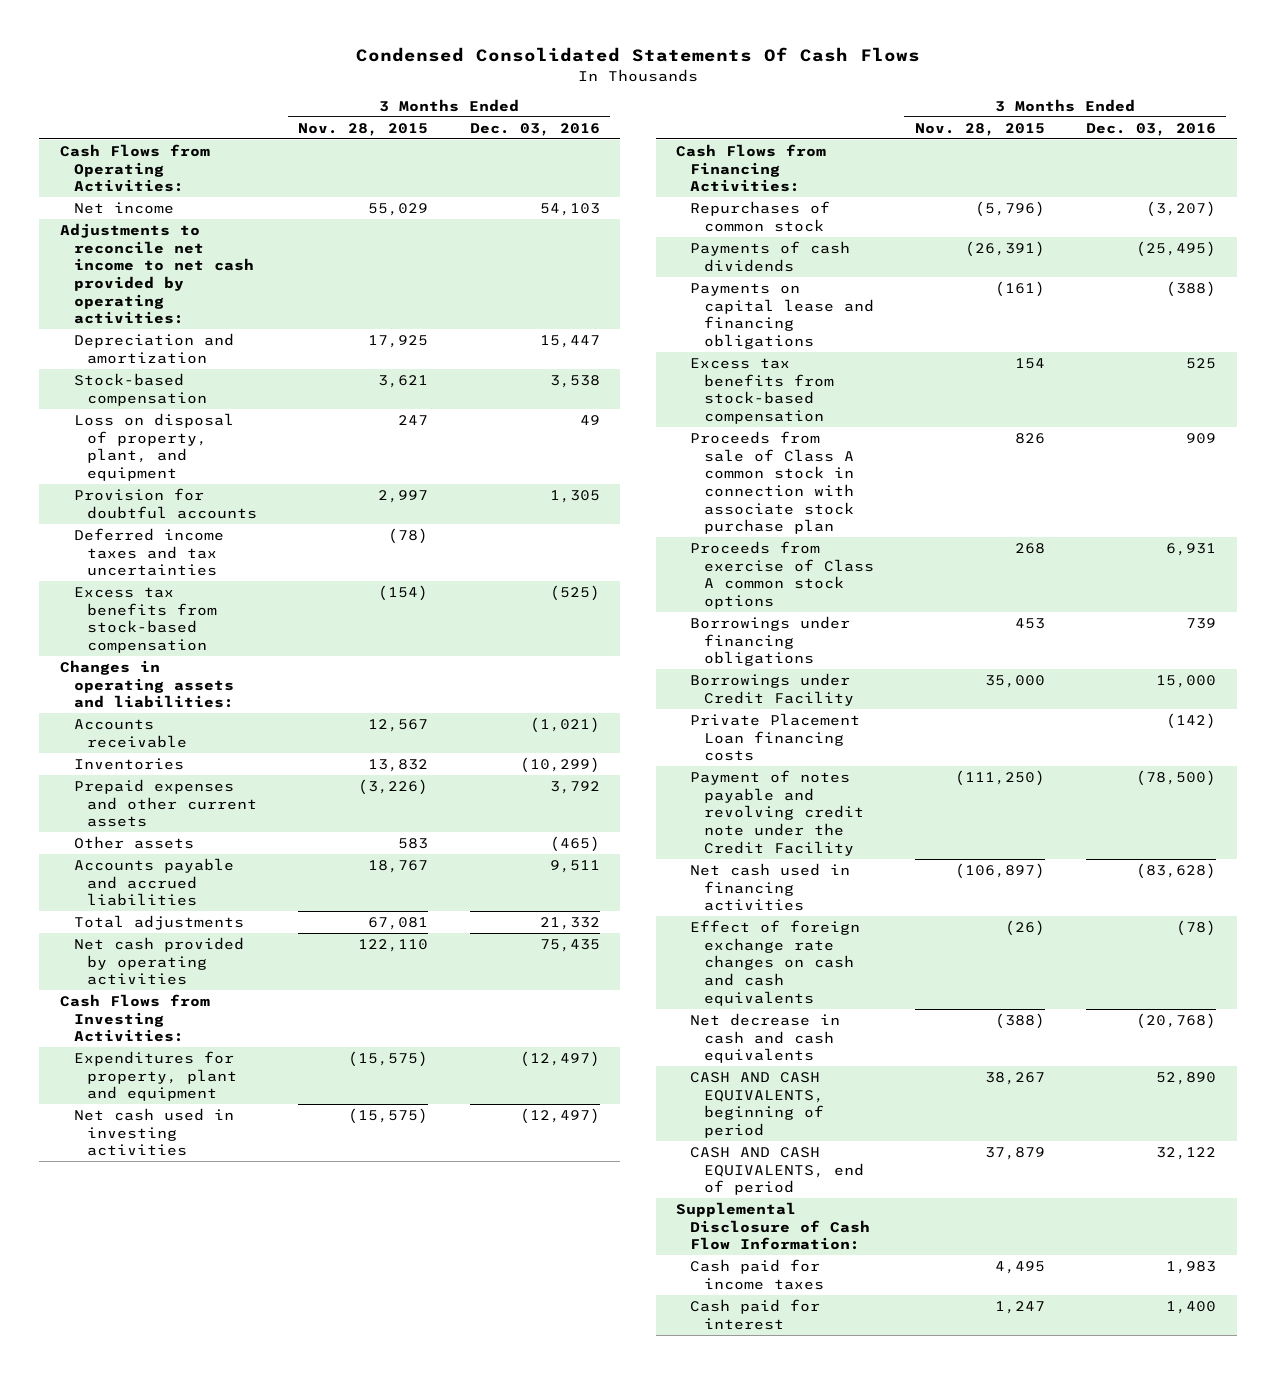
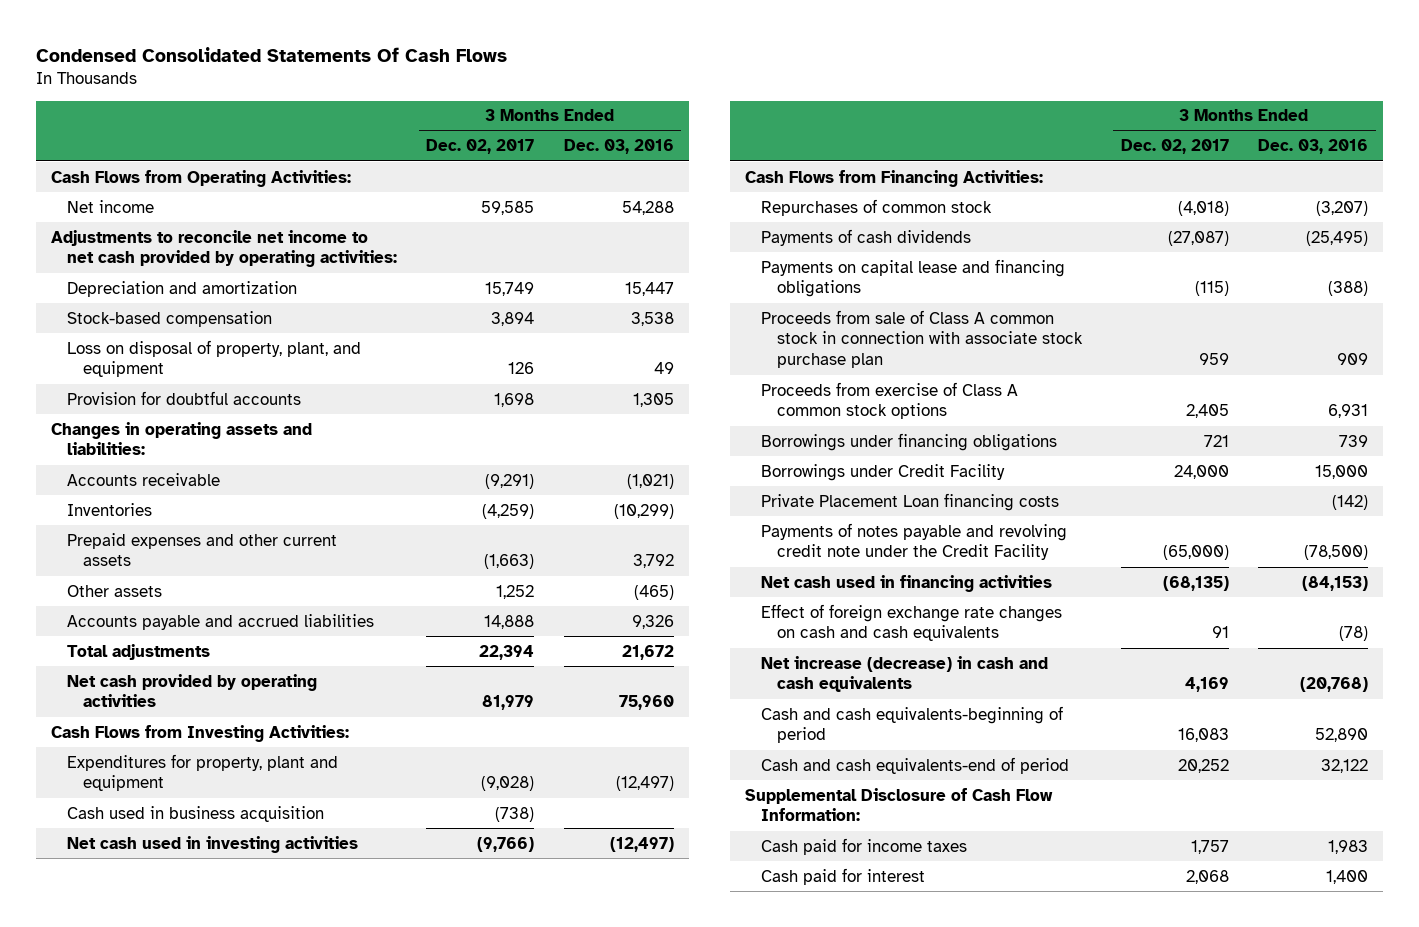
[298,122,429,136] Nov. 28, 2015 -> none
none -> [426,139,535,155] Dec. 02, 2017
[539,202,600,216] 54,103 -> [622,200,675,215] 54,288
[73,527,224,577] Deferred income taxes and tax uncertainties -> none
[73,586,218,653] Excess tax benefits from stock-based compensation -> none
[549,859,600,873] 9,511 -> [632,614,675,629] 9,326
[539,916,600,930] 21,332 -> [622,644,675,660] 21,672
[539,938,600,952] 75,435 -> [619,695,675,711] 75,960
none -> [66,805,324,822] Cash used in business acquisition
[689,357,834,424] Excess tax benefits from stock-based compensation -> none
[689,769,864,856] Payment of notes payable and revolving credit note under the Credit Facility -> [761,522,1068,561] Payments of notes payable and revolving credit note under the Credit Facility
[1136,862,1217,879] (83,628) -> [1302,575,1369,591] (84,153)
[689,1012,840,1064] Net decrease in cash and cash equivalents -> [761,655,1049,693] Net increase (decrease) in cash and cash equivalents
[689,1071,824,1138] CASH AND CASH EQUIVALENTS, beginning of period -> [761,705,1064,744] Cash and cash equivalents-beginning of period
[689,1146,864,1196] CASH AND CASH EQUIVALENTS, end of period -> [761,756,1070,774] Cash and cash equivalents-end of period

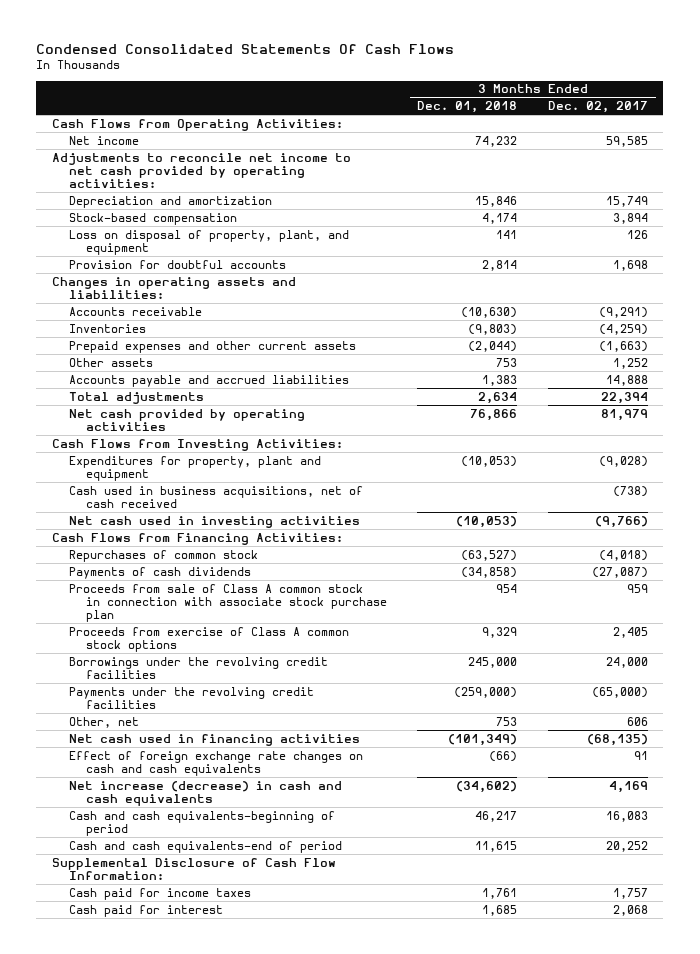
[564,139,675,155] Dec. 03, 2016 -> none
none -> [417,101,518,114] Dec. 01, 2018
[66,805,324,822] Cash used in business acquisition -> [68,485,363,508] Cash used in business acquisitions, net of cash received
[761,258,1066,298] Payments on capital lease and financing obligations -> none
[761,432,1058,451] Borrowings under financing obligations -> none
[761,492,1060,511] Private Placement Loan financing costs -> none
[761,463,1006,481] Borrowings under Credit Facility -> [68,656,328,679] Borrowings under the revolving credit facilities
[761,522,1068,561] Payments of notes payable and revolving credit note under the Credit Facility -> [68,686,314,709] Payments under the revolving credit facilities
none -> [68,716,139,728] Other, net

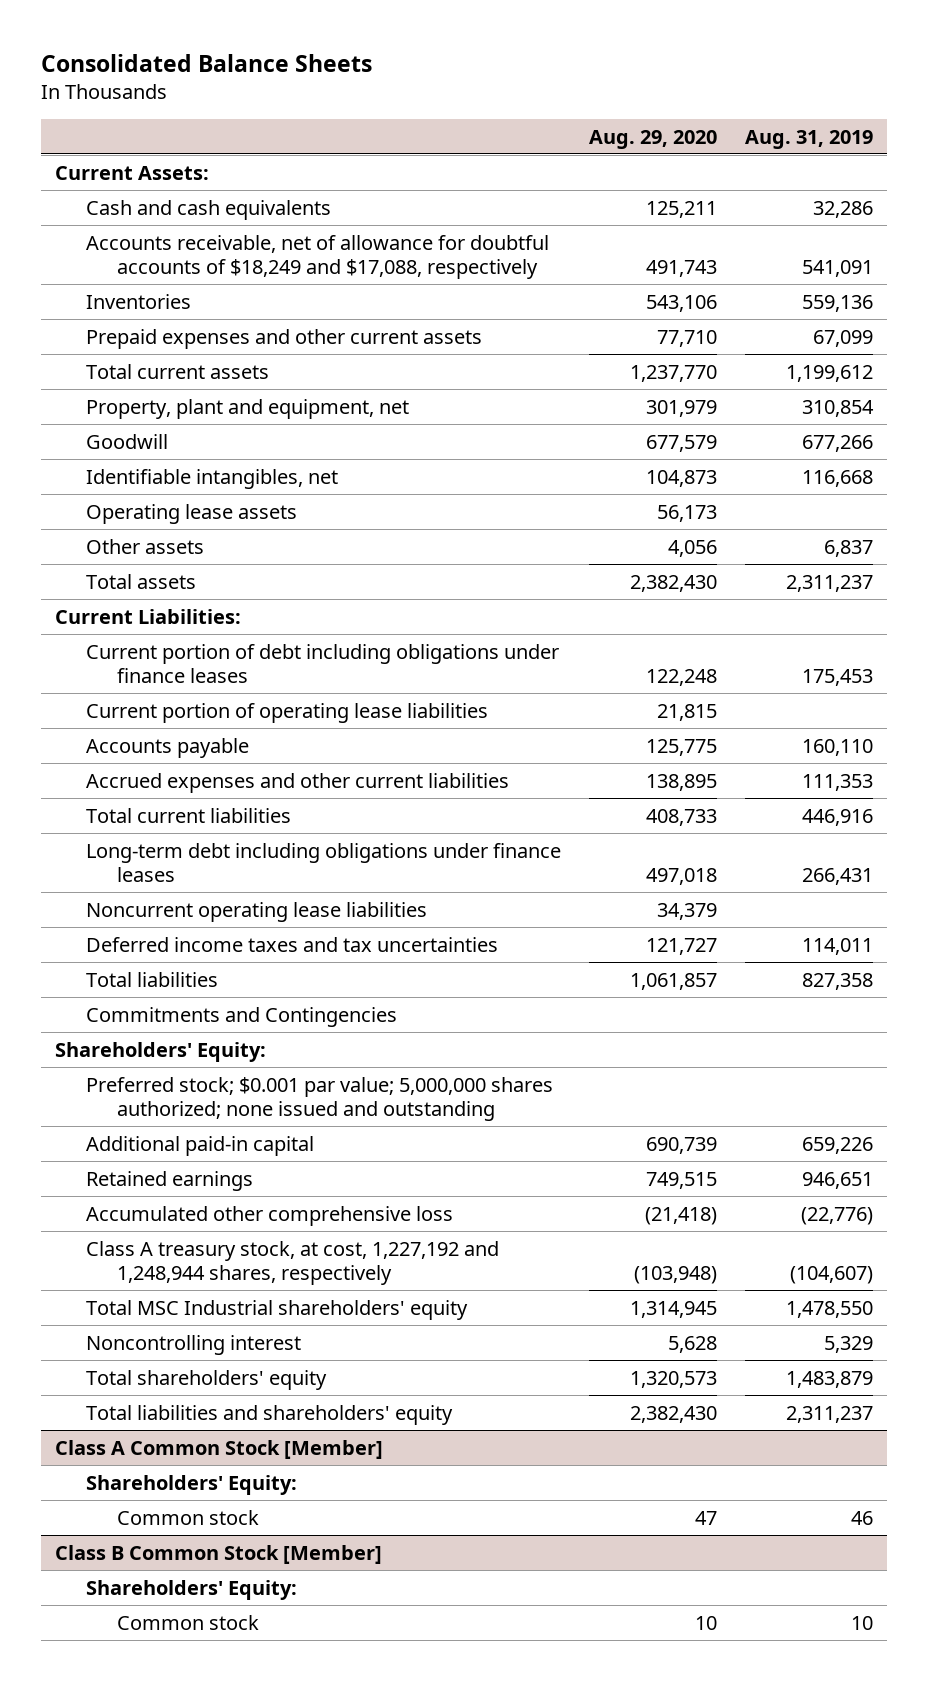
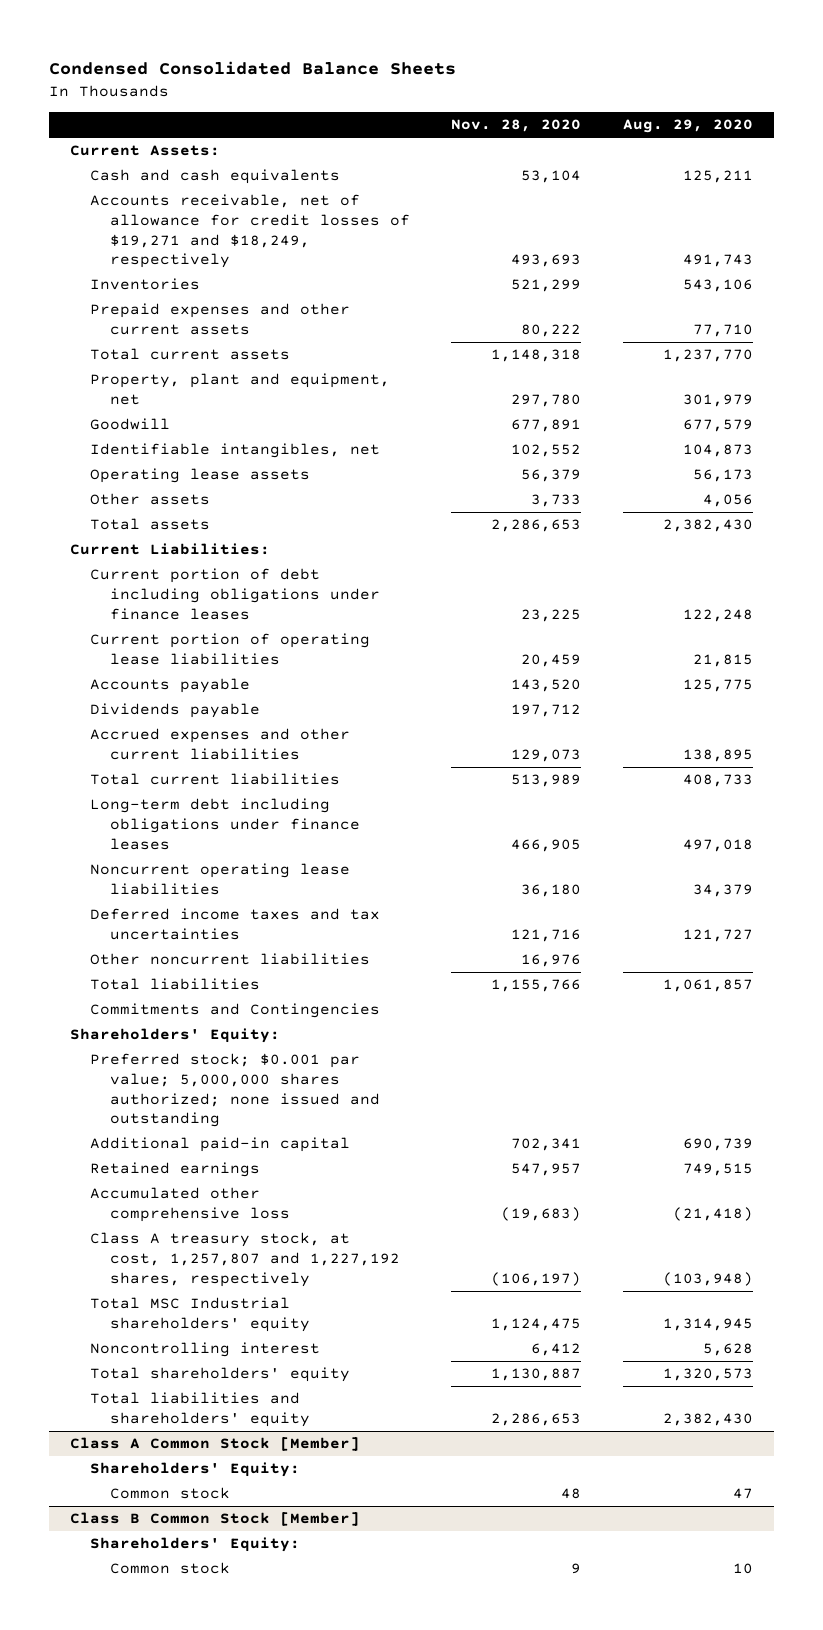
[40,53,372,72] Consolidated Balance Sheets -> [48,60,456,75] Condensed Consolidated Balance Sheets
[745,129,874,149] Aug. 31, 2019 -> none
none -> [451,119,582,133] Nov. 28, 2020
[85,234,549,279] Accounts receivable, net of allowance for doubtful accounts of $18,249 and $17,088, respectively -> [89,194,410,269] Accounts receivable, net of allowance for credit losses of $19,271 and $18,249, respectively
none -> [89,703,260,719] Dividends payable
none -> [89,953,370,966] Other noncurrent liabilities
[85,1240,499,1285] Class A treasury stock, at cost, 1,227,192 and 1,248,944 shares, respectively -> [89,1232,400,1287] Class A treasury stock, at cost, 1,257,807 and 1,227,192 shares, respectively

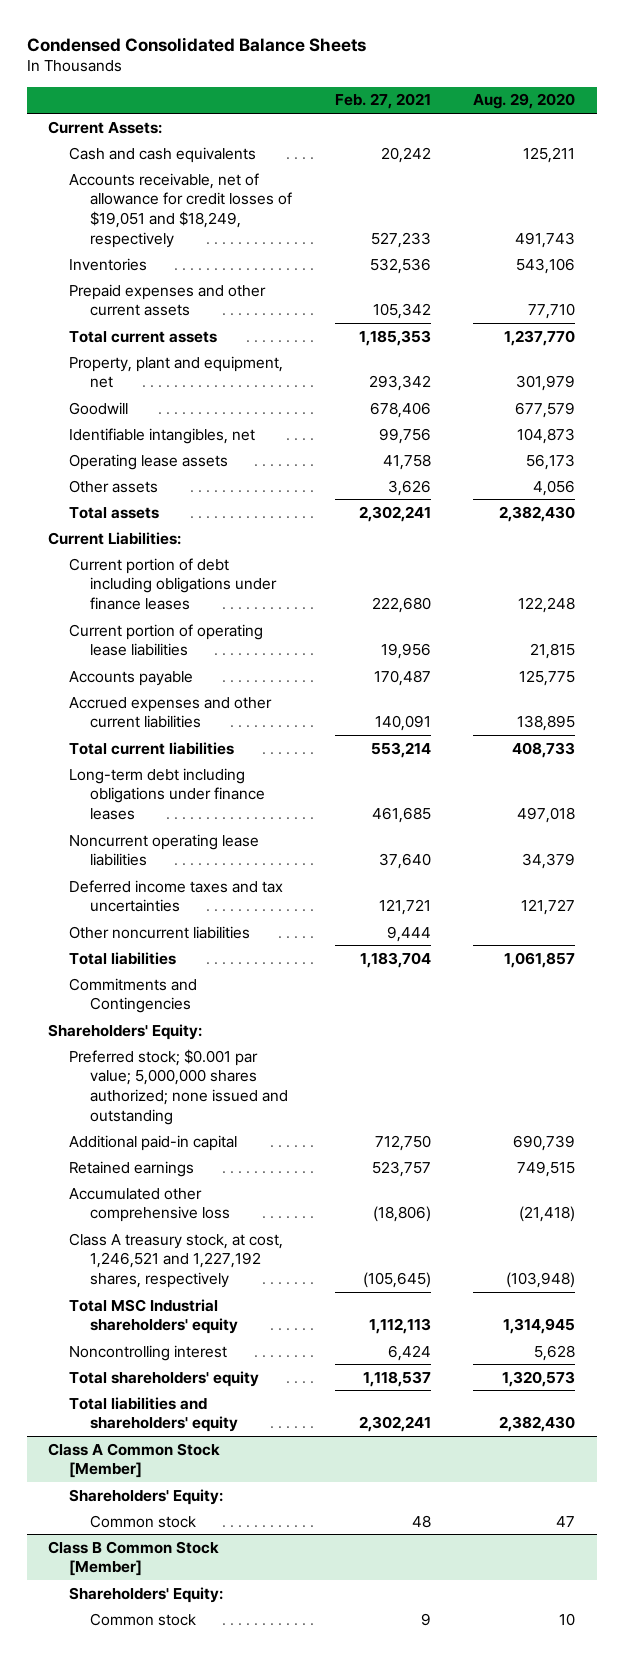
[451,119,582,133] Nov. 28, 2020 -> none
none -> [334,93,431,110] Feb. 27, 2021
[89,194,410,269] Accounts receivable, net of allowance for credit losses of $19,271 and $18,249, respectively -> [69,172,293,248] Accounts receivable, net of allowance for credit losses of $19,051 and $18,249, respectively
[89,703,260,719] Dividends payable -> none
[89,1232,400,1287] Class A treasury stock, at cost, 1,257,807 and 1,227,192 shares, respectively -> [69,1232,284,1288] Class A treasury stock, at cost, 1,246,521 and 1,227,192 shares, respectively

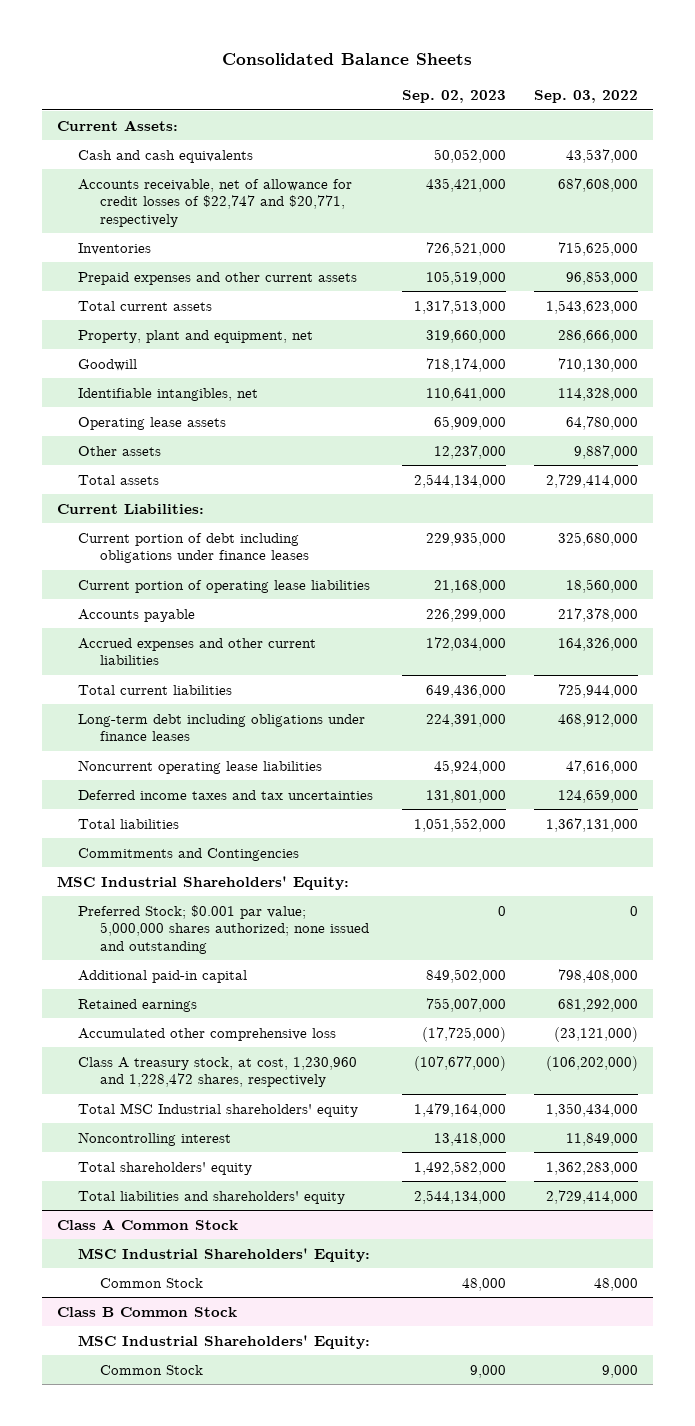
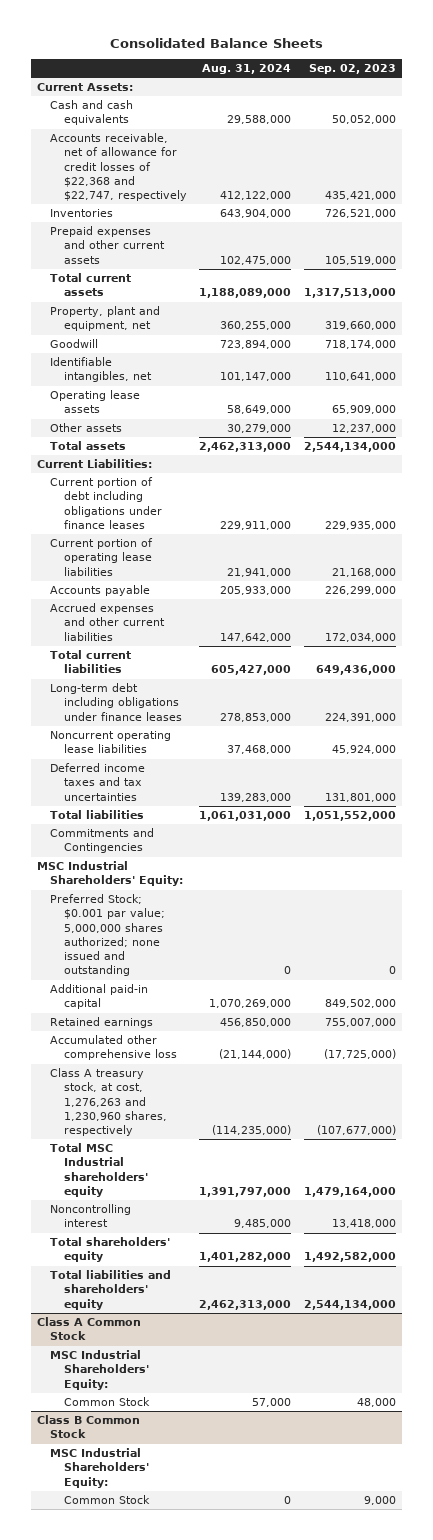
[534,90,639,104] Sep. 03, 2022 -> none
none -> [202,63,292,74] Aug. 31, 2024
[78,178,353,227] Accounts receivable, net of allowance for credit losses of $22,747 and $20,771, respectively -> [50,133,187,202] Accounts receivable, net of allowance for credit losses of $22,368 and $22,747, respectively
[78,1056,358,1088] Class A treasury stock, at cost, 1,230,960 and 1,228,472 shares, respectively -> [50,1068,167,1137] Class A treasury stock, at cost, 1,276,263 and 1,230,960 shares, respectively

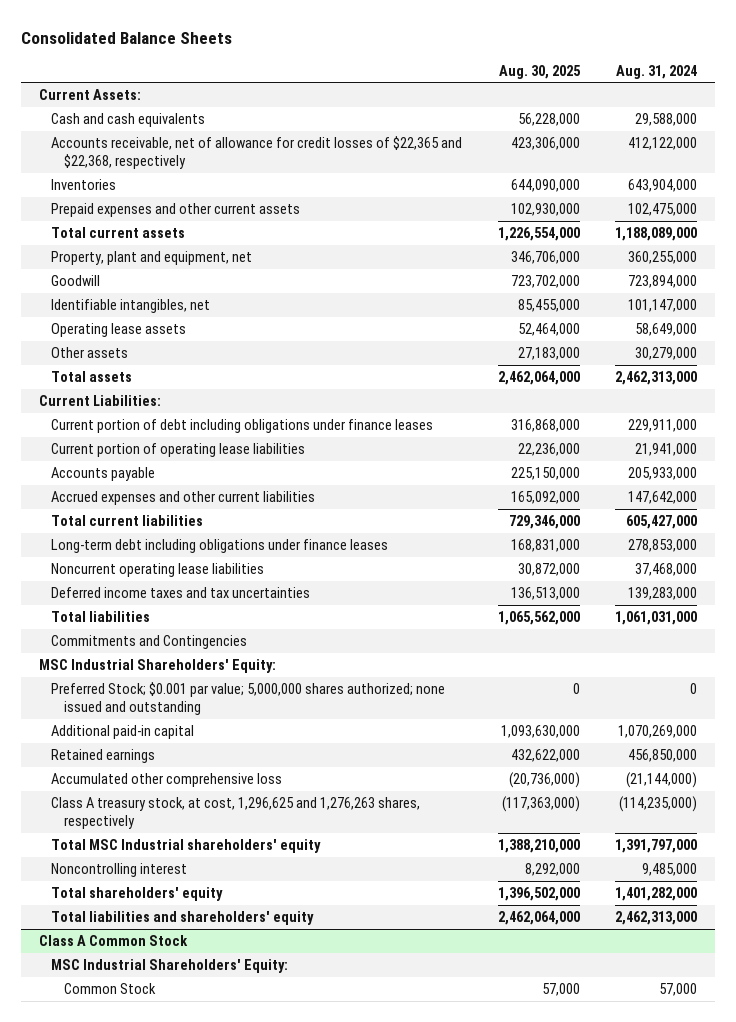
[309,63,397,74] Sep. 02, 2023 -> none
none -> [498,64,581,79] Aug. 30, 2025
[50,133,187,202] Accounts receivable, net of allowance for credit losses of $22,368 and $22,747, respectively -> [51,136,463,170] Accounts receivable, net of allowance for credit losses of $22,365 and $22,368, respectively
[50,1068,167,1137] Class A treasury stock, at cost, 1,276,263 and 1,230,960 shares, respectively -> [51,797,421,830] Class A treasury stock, at cost, 1,296,625 and 1,276,263 shares, respectively
[36,1415,140,1439] Class B Common Stock -> none
[50,1448,149,1488] MSC Industrial Shareholders' Equity: -> none
[63,1495,150,1505] Common Stock -> none

